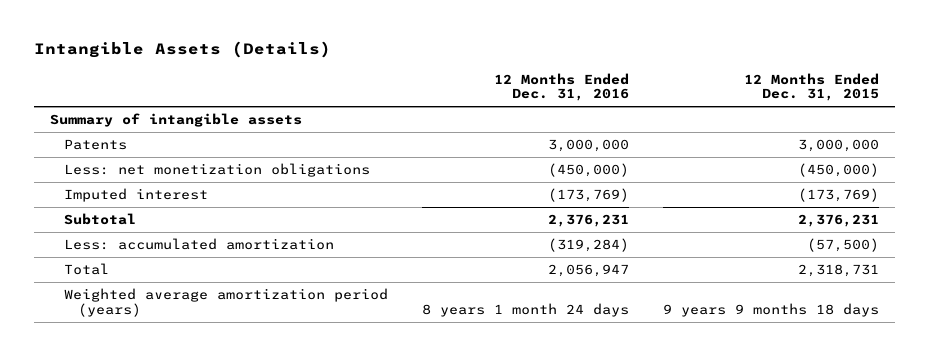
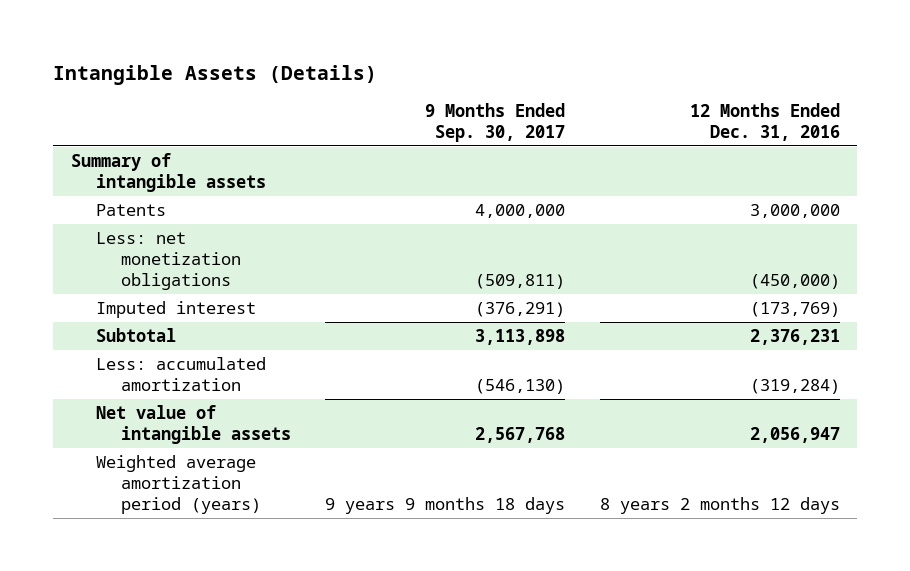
[743,72,879,102] 12 Months Ended Dec. 31, 2015 -> none
none -> [425,102,566,142] 9 Months Ended Sep. 30, 2017
[64,263,110,276] Total -> [95,405,292,444] Net value of intangible assets
[421,302,629,317] 8 years 1 month 24 days -> [599,496,840,514] 8 years 2 months 12 days

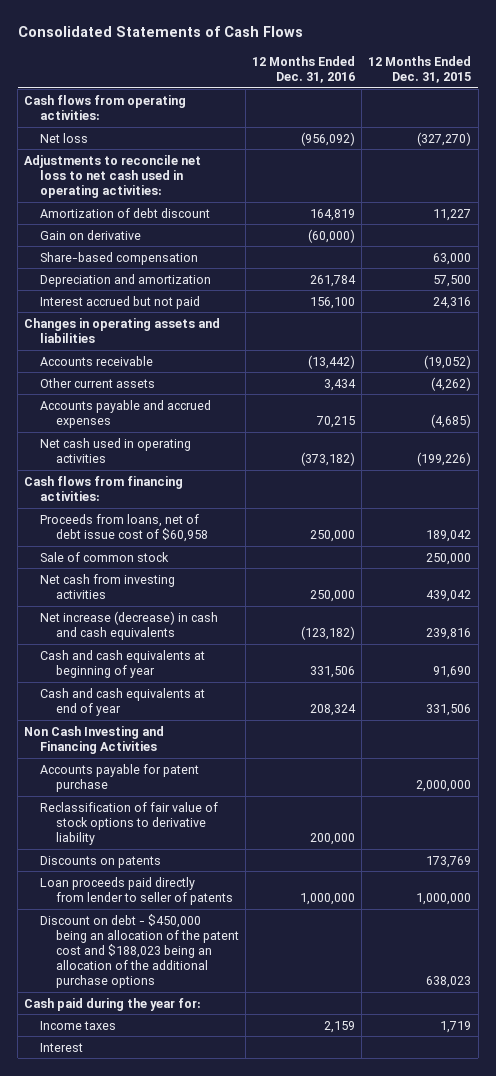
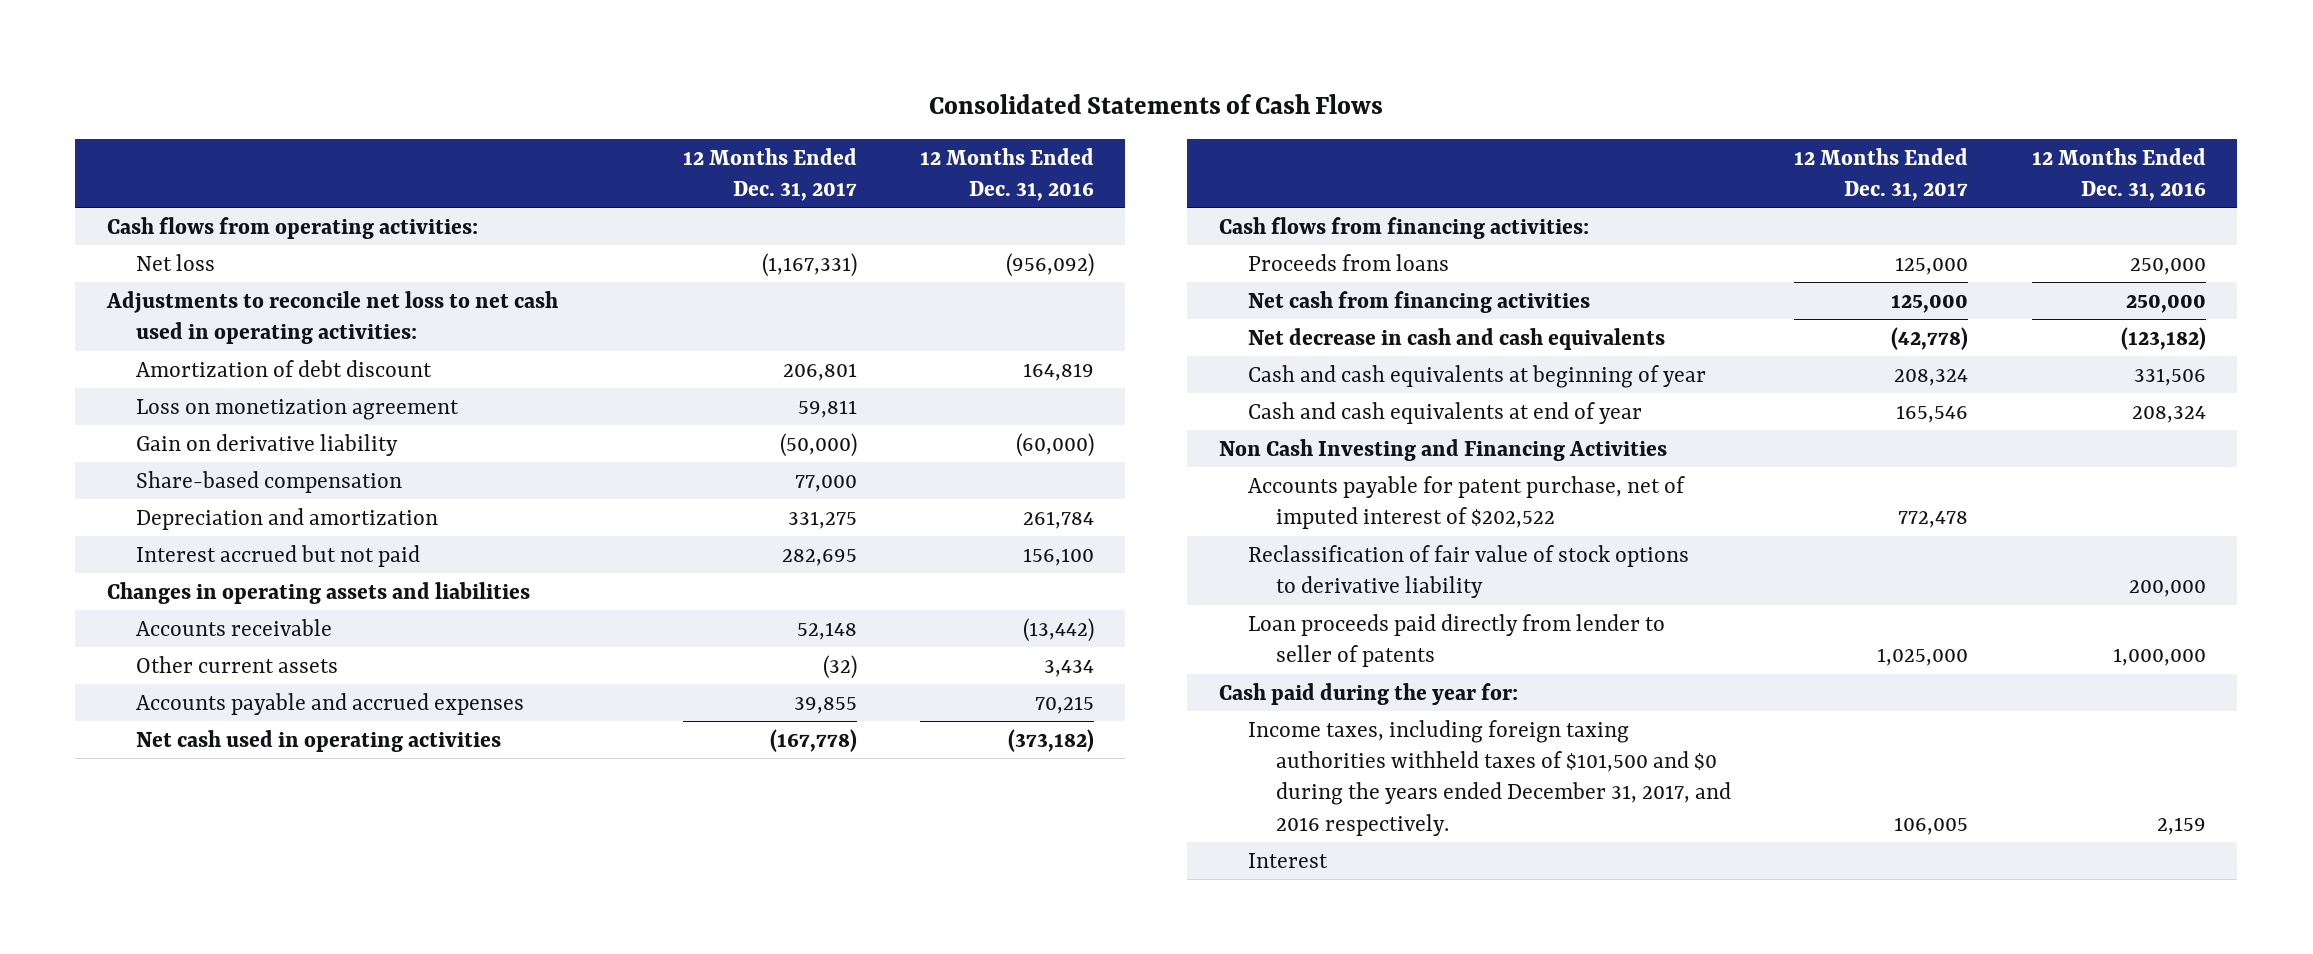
[368,55,472,84] 12 Months Ended Dec. 31, 2015 -> none
none -> [682,147,857,201] 12 Months Ended Dec. 31, 2017
none -> [135,398,459,420] Loss on monetization agreement
[40,229,142,240] Gain on derivative -> [135,433,398,456] Gain on derivative liability
[40,551,170,562] Sale of common stock -> none
[40,513,208,542] Proceeds from loans, net of debt issue cost of $60,958 -> [1247,253,1449,271] Proceeds from loans
[40,573,176,599] Net cash from investing activities -> [1247,290,1590,313] Net cash from financing activities
[40,610,219,640] Net increase (decrease) in cash and cash equivalents -> [1247,327,1665,350] Net decrease in cash and cash equivalents
[40,763,200,792] Accounts payable for patent purchase -> [1247,475,1685,530] Accounts payable for patent purchase, net of imputed interest of $202,522
[40,855,162,868] Discounts on patents -> none
[40,913,239,989] Discount on debt - $450,000 being an allocation of the patent cost and $188,023 being an allocation of the additional purchase options -> none
[40,1020,117,1030] Income taxes -> [1247,719,1732,836] Income taxes, including foreign taxing authorities withheld taxes of $101,500 and $0 during the years ended December 31, 2017, and 2016 respectively.

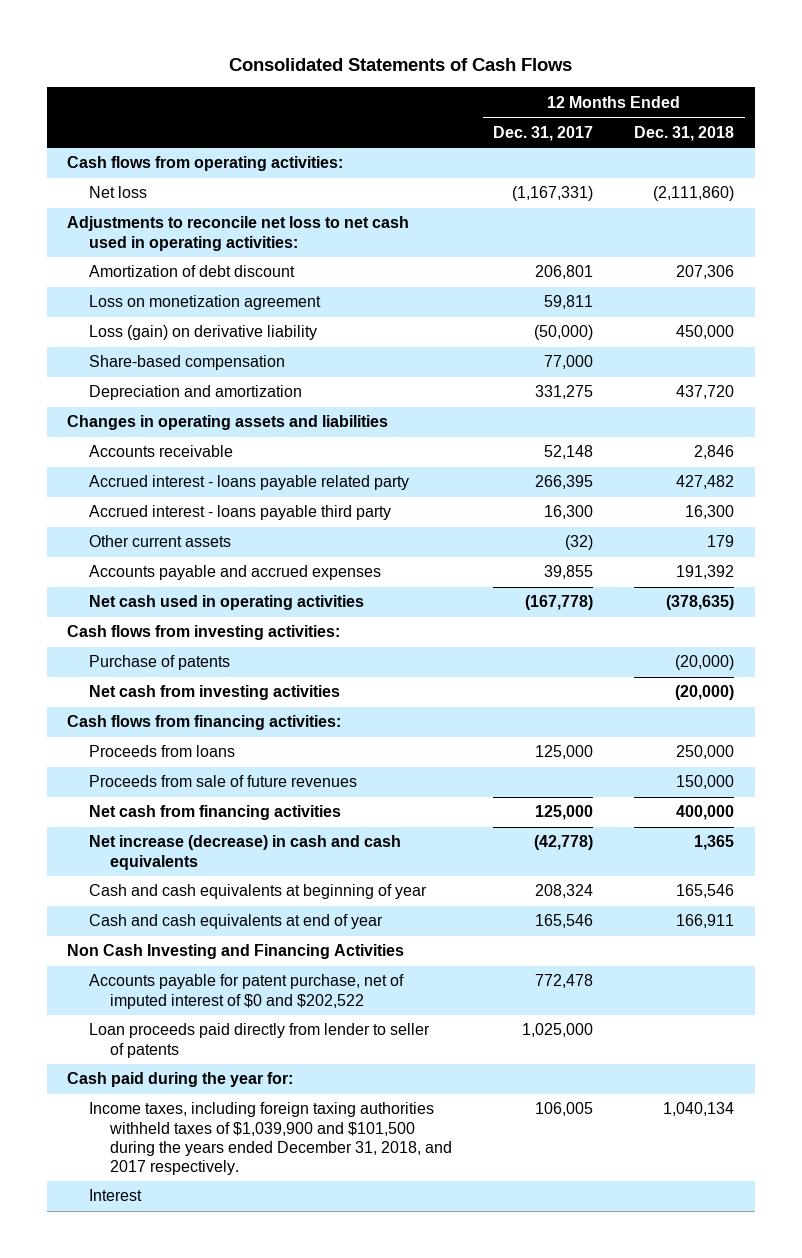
[919,147,1094,201] 12 Months Ended Dec. 31, 2016 -> none
none -> [634,125,735,141] Dec. 31, 2018
[135,433,398,456] Gain on derivative liability -> [88,325,317,341] Loss (gain) on derivative liability
[135,544,420,567] Interest accrued but not paid -> none
none -> [88,475,409,491] Accrued interest - loans payable related party
none -> [88,505,391,521] Accrued interest - loans payable third party
none -> [67,625,341,641] Cash flows from investing activities:
none -> [88,655,230,671] Purchase of patents
none -> [88,685,340,701] Net cash from investing activities
none -> [88,775,357,788] Proceeds from sale of future revenues
[1247,327,1665,350] Net decrease in cash and cash equivalents -> [88,835,401,870] Net increase (decrease) in cash and cash equivalents
[1247,544,1689,599] Reclassification of fair value of stock options to derivative liability -> none
[1247,475,1685,530] Accounts payable for patent purchase, net of imputed interest of $202,522 -> [88,974,404,1009] Accounts payable for patent purchase, net of imputed interest of $0 and $202,522
[1247,719,1732,836] Income taxes, including foreign taxing authorities withheld taxes of $101,500 and $0 during the years ended December 31, 2017, and 2016 respectively. -> [88,1102,453,1175] Income taxes, including foreign taxing authorities withheld taxes of $1,039,900 and $101,500 during the years ended December 31, 2018, and 2017 respectively.

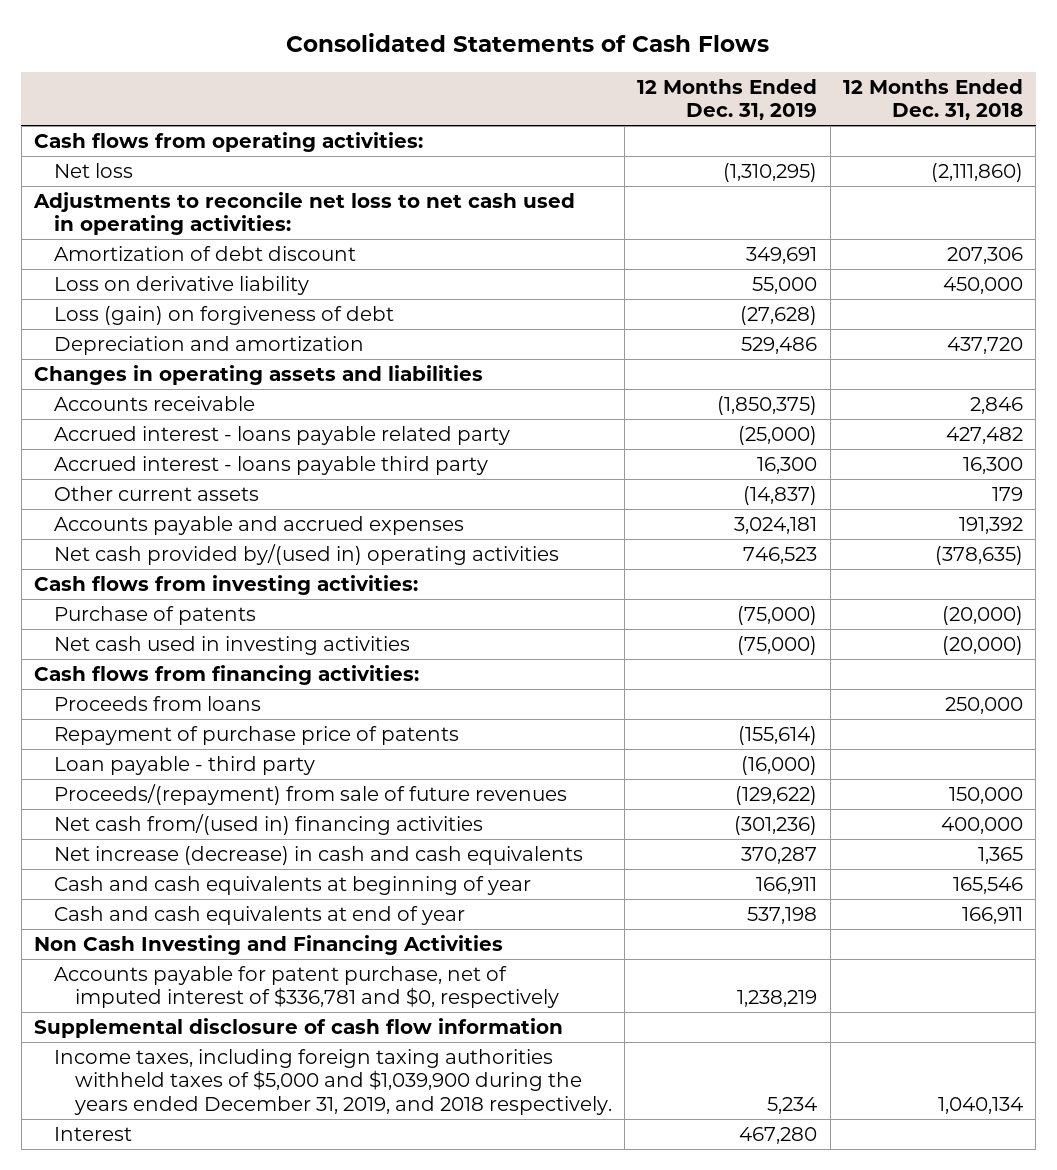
[493,125,594,141] Dec. 31, 2017 -> none
none -> [637,78,818,121] 12 Months Ended Dec. 31, 2019
[88,295,321,311] Loss on monetization agreement -> none
[88,355,285,371] Share-based compensation -> none
[88,325,317,341] Loss (gain) on derivative liability -> [54,275,310,295] Loss on derivative liability
none -> [54,305,395,325] Loss (gain) on forgiveness of debt
[88,595,364,611] Net cash used in operating activities -> [54,543,560,565] Net cash provided by/(used in) operating activities
[88,685,340,701] Net cash from investing activities -> [54,635,411,655] Net cash used in investing activities
none -> [54,725,460,745] Repayment of purchase price of patents
none -> [54,755,316,775] Loan payable - third party
[88,775,357,788] Proceeds from sale of future revenues -> [54,783,568,805] Proceeds/(repayment) from sale of future revenues
[88,805,341,821] Net cash from financing activities -> [54,813,484,835] Net cash from/(used in) financing activities
[88,1023,430,1058] Loan proceeds paid directly from lender to seller of patents -> none
[67,1072,294,1088] Cash paid during the year for: -> none
[88,974,404,1009] Accounts payable for patent purchase, net of imputed interest of $0 and $202,522 -> [54,965,559,1009] Accounts payable for patent purchase, net of imputed interest of $336,781 and $0, respectively
none -> [34,1017,564,1038] Supplemental disclosure of cash flow information
[88,1102,453,1175] Income taxes, including foreign taxing authorities withheld taxes of $1,039,900 and $101,500 during the years ended December 31, 2018, and 2017 respectively. -> [54,1048,612,1115] Income taxes, including foreign taxing authorities withheld taxes of $5,000 and $1,039,900 during the years ended December 31, 2019, and 2018 respectively.

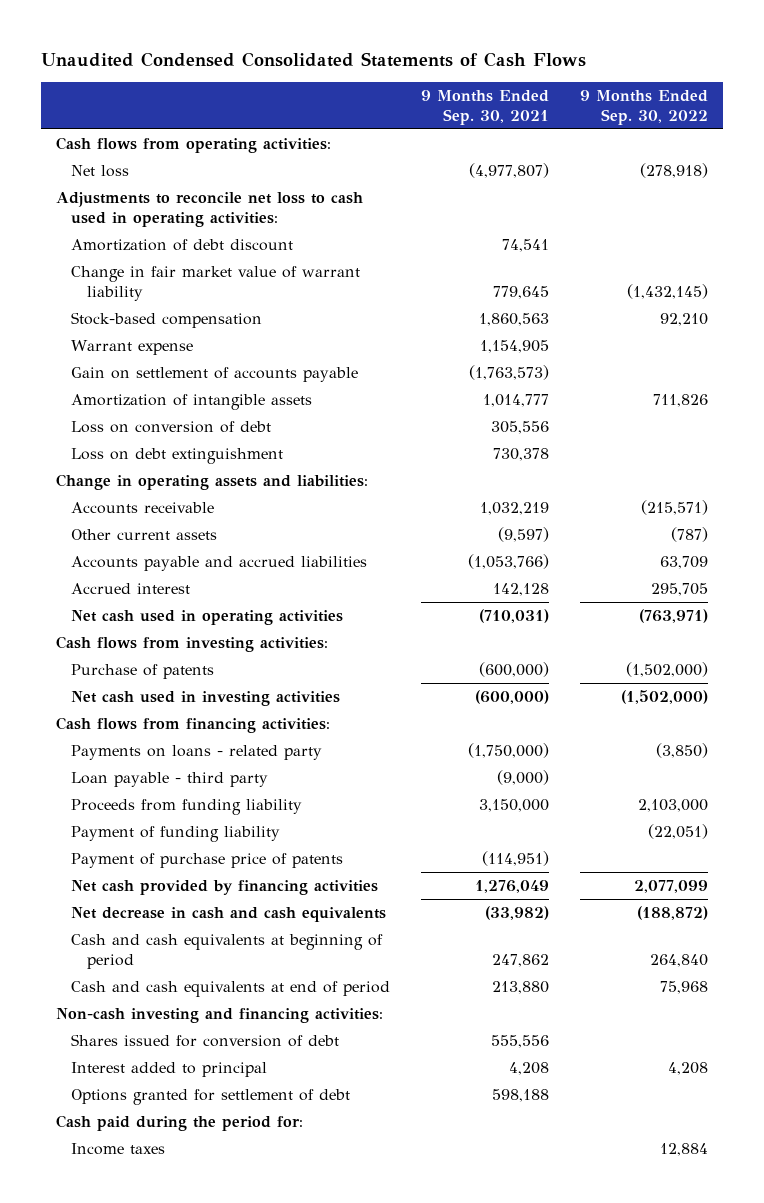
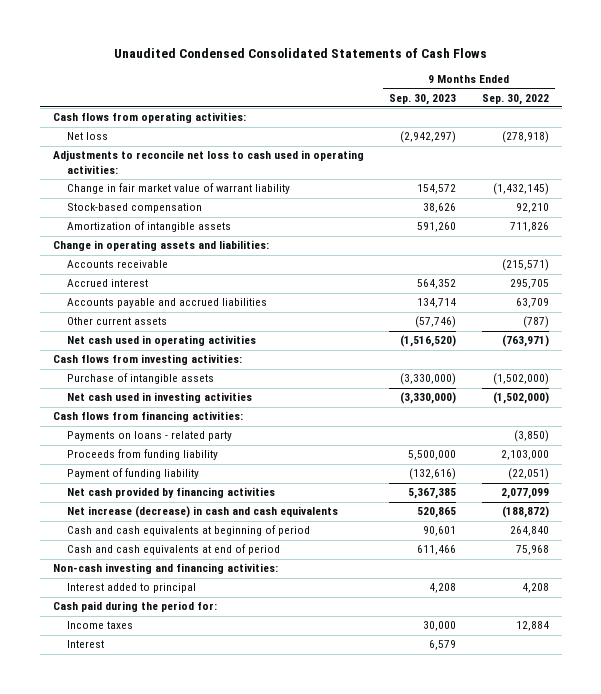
[421,90,550,125] 9 Months Ended Sep. 30, 2021 -> none
none -> [389,93,457,105] Sep. 30, 2023
[71,239,294,252] Amortization of debt discount -> none
[71,340,194,356] Warrant expense -> none
[71,367,359,383] Gain on settlement of accounts payable -> none
[71,421,272,434] Loss on conversion of debt -> none
[71,448,284,465] Loss on debt extinguishment -> none
[71,556,368,572] Accounts payable and accrued liabilities -> [67,298,268,309] Accounts payable and accrued liabilities
[71,529,218,541] Other current assets -> [67,317,168,326] Other current assets
[71,664,215,680] Purchase of patents -> [67,373,215,385] Purchase of intangible assets
[71,772,269,788] Loan payable - third party -> none
[71,853,344,869] Payment of purchase price of patents -> none
[71,907,387,923] Net decrease in cash and cash equivalents -> [67,506,339,519] Net increase (decrease) in cash and cash equivalents
[71,1034,340,1048] Shares issued for conversion of debt -> none
[71,1089,351,1106] Options granted for settlement of debt -> none
none -> [67,640,105,649] Interest

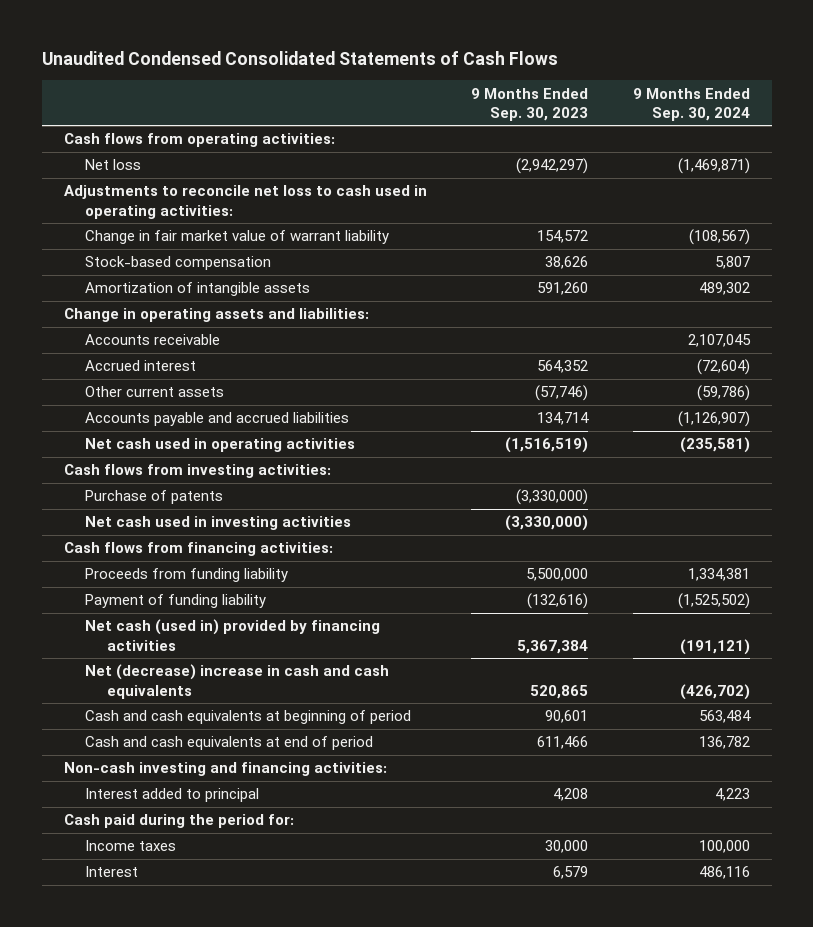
[481,93,549,105] Sep. 30, 2022 -> none
none -> [632,87,750,121] 9 Months Ended Sep. 30, 2024
[67,298,268,309] Accounts payable and accrued liabilities -> [85,412,350,427] Accounts payable and accrued liabilities
[400,335,457,348] (1,516,520) -> [505,437,589,454] (1,516,519)
[67,373,215,385] Purchase of intangible assets -> [85,490,224,505] Purchase of patents
[67,431,233,442] Payments on loans - related party -> none
[67,487,276,499] Net cash provided by financing activities -> [85,619,381,651] Net cash (used in) provided by financing activities
[408,488,457,500] 5,367,385 -> [517,639,589,654] 5,367,384
[67,506,339,519] Net increase (decrease) in cash and cash equivalents -> [85,664,390,699] Net (decrease) increase in cash and cash equivalents

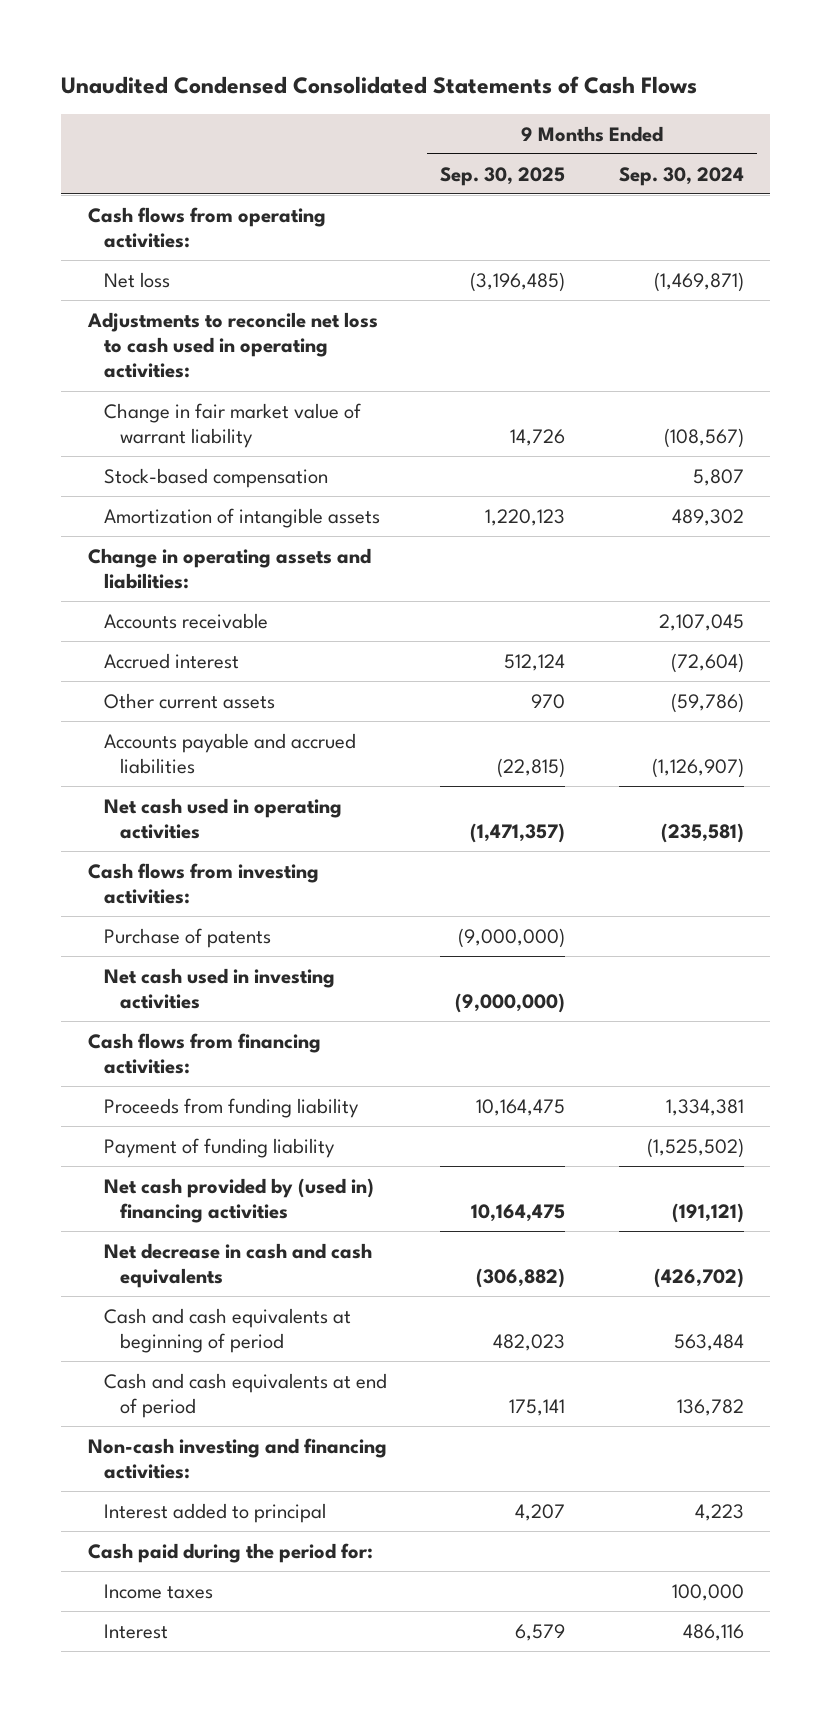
[471,87,589,121] 9 Months Ended Sep. 30, 2023 -> none
none -> [440,166,566,186] Sep. 30, 2025
[85,619,381,651] Net cash (used in) provided by financing activities -> [103,1177,374,1224] Net cash provided by (used in) financing activities
[85,664,390,699] Net (decrease) increase in cash and cash equivalents -> [103,1242,372,1289] Net decrease in cash and cash equivalents

